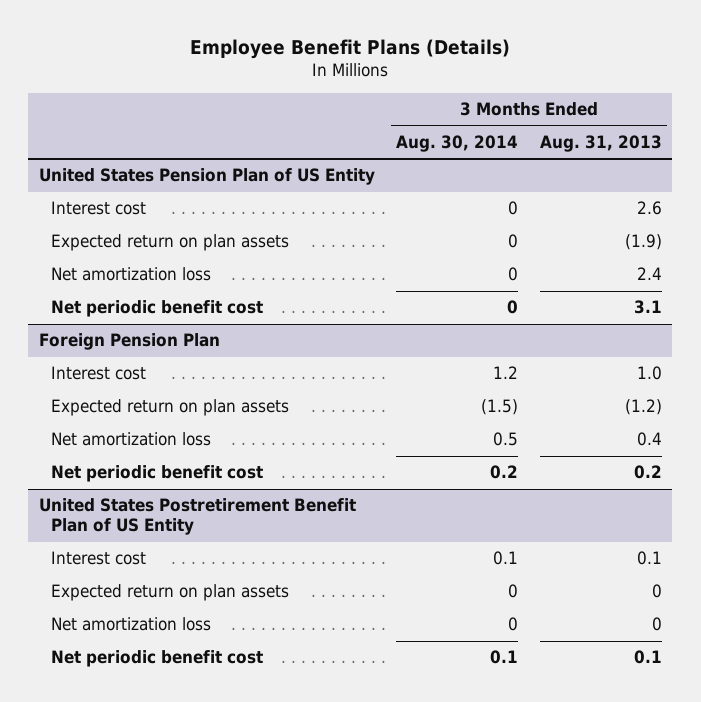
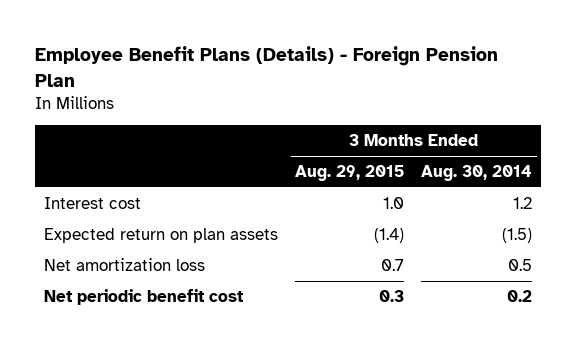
[190,38,511,59] Employee Benefit Plans (Details) -> [35,45,499,87] Employee Benefit Plans (Details) - Foreign Pension Plan
[539,134,662,152] Aug. 31, 2013 -> none
none -> [295,165,405,182] Aug. 29, 2015
[39,168,376,186] United States Pension Plan of US Entity -> none
[50,201,146,216] Interest cost -> none
[50,234,289,252] Expected return on plan assets -> none
[50,267,211,282] Net amortization loss -> none
[50,300,263,318] Net periodic benefit cost -> none
[39,333,221,351] Foreign Pension Plan -> none
[39,498,357,536] United States Postretirement Benefit Plan of US Entity -> none
[50,551,146,566] Interest cost -> none
[50,584,289,602] Expected return on plan assets -> none
[50,617,211,632] Net amortization loss -> none
[50,650,263,668] Net periodic benefit cost -> none

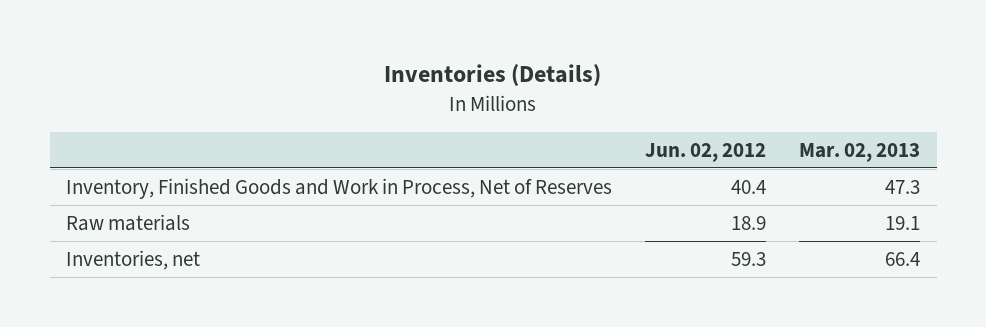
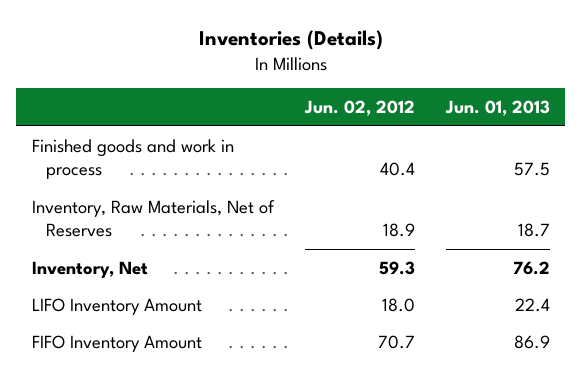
[799,142,921,162] Mar. 02, 2013 -> none
none -> [444,99,550,116] Jun. 01, 2013
[66,177,613,199] Inventory, Finished Goods and Work in Process, Net of Reserves -> [31,138,234,179] Finished goods and work in process
[66,213,191,231] Raw materials -> [31,199,275,237] Inventory, Raw Materials, Net of Reserves
[66,249,201,270] Inventories, net -> [31,260,148,278] Inventory, Net
none -> [31,297,202,315] LIFO Inventory Amount
none -> [31,334,202,352] FIFO Inventory Amount

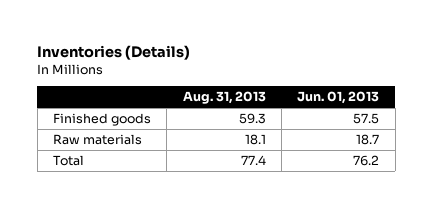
[303,99,415,116] Jun. 02, 2012 -> none
none -> [182,91,266,105] Aug. 31, 2013
[31,297,202,315] LIFO Inventory Amount -> none
[31,334,202,352] FIFO Inventory Amount -> none
[31,138,234,179] Finished goods and work in process -> [52,113,151,127] Finished goods
[31,199,275,237] Inventory, Raw Materials, Net of Reserves -> [52,134,142,146] Raw materials
[31,260,148,278] Inventory, Net -> [52,155,84,167] Total

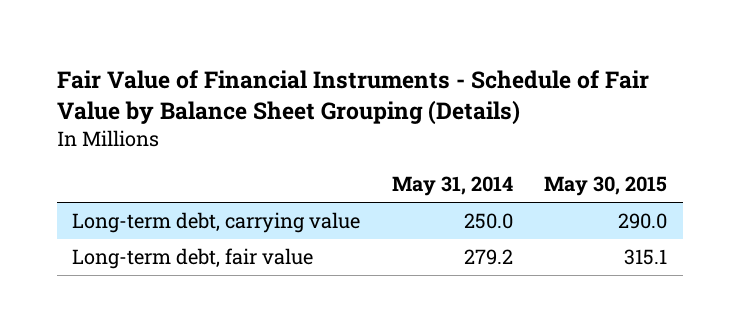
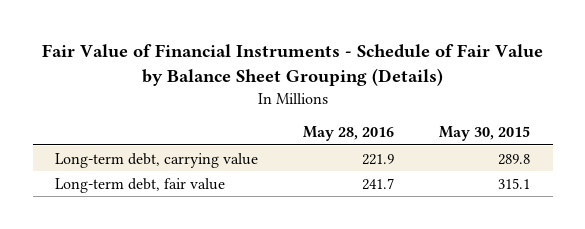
[391,176,513,197] May 31, 2014 -> none
none -> [303,126,395,142] May 28, 2016
[618,213,668,230] 290.0 -> [498,153,531,165] 289.8

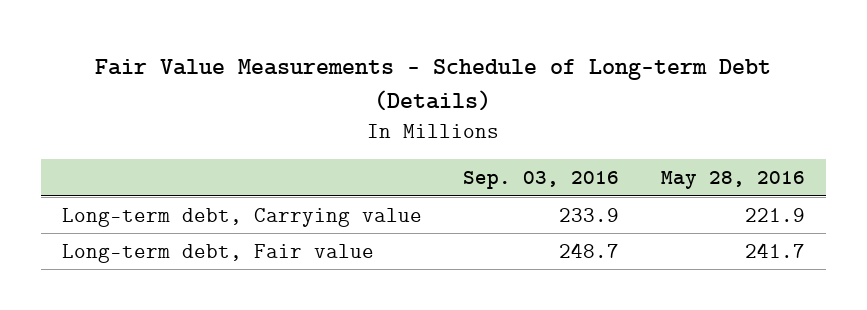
[41,44,543,87] Fair Value of Financial Instruments - Schedule of Fair Value by Balance Sheet Grouping (Details) -> [95,59,772,112] Fair Value Measurements - Schedule of Long-term Debt (Details)
[439,126,531,142] May 30, 2015 -> none
none -> [463,171,620,190] Sep. 03, 2016
[55,152,259,168] Long-term debt, carrying value -> [61,207,422,227] Long-term debt, Carrying value
[55,177,226,193] Long-term debt, fair value -> [61,243,374,263] Long-term debt, Fair value

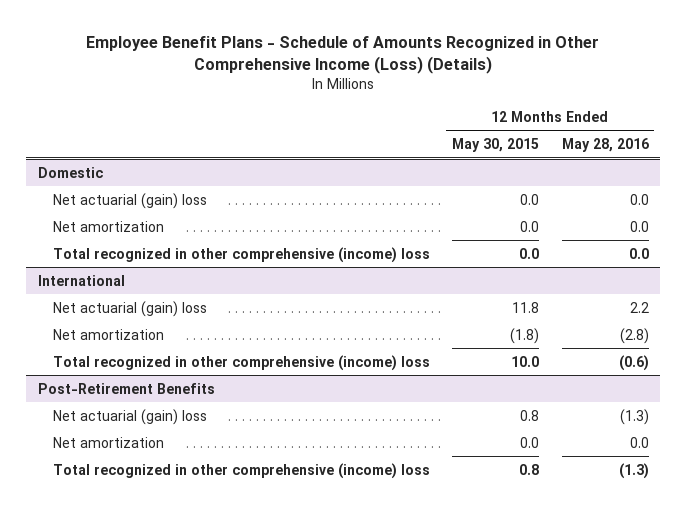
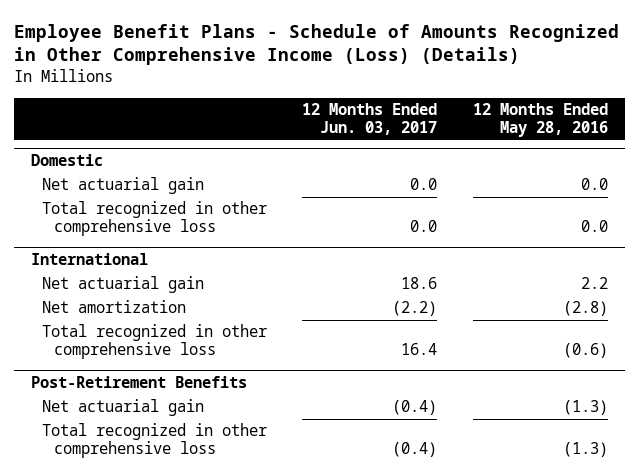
[452,137,540,152] May 30, 2015 -> none
none -> [302,102,438,135] 12 Months Ended Jun. 03, 2017
[52,220,164,232] Net amortization -> none
[52,192,207,209] Net actuarial (gain) loss -> [42,177,205,195] Net actuarial gain
[52,246,430,263] Total recognized in other comprehensive (income) loss -> [42,201,268,237] Total recognized in other comprehensive loss
[52,300,207,317] Net actuarial (gain) loss -> [42,276,205,294] Net actuarial gain
[52,354,430,371] Total recognized in other comprehensive (income) loss -> [42,324,268,360] Total recognized in other comprehensive loss
[52,436,164,448] Net amortization -> none
[52,408,207,425] Net actuarial (gain) loss -> [42,399,205,417] Net actuarial gain
[52,462,430,479] Total recognized in other comprehensive (income) loss -> [42,423,268,459] Total recognized in other comprehensive loss

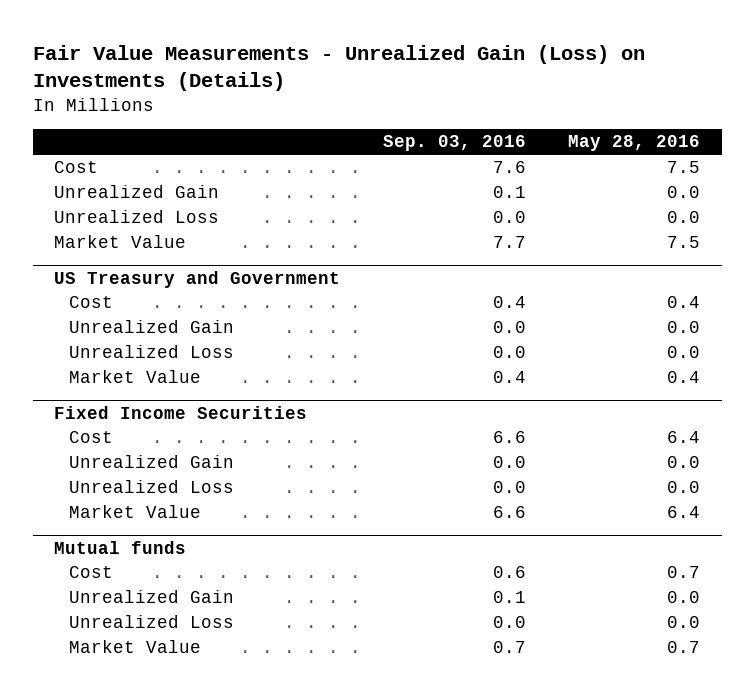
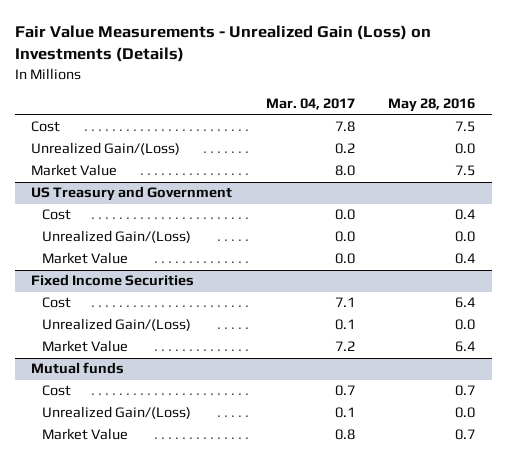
[382,135,526,152] Sep. 03, 2016 -> none
none -> [265,98,355,111] Mar. 04, 2017
[53,210,219,224] Unrealized Loss -> none
[53,185,219,199] Unrealized Gain -> [31,142,181,156] Unrealized Gain/(Loss)
[68,345,234,359] Unrealized Loss -> none
[68,320,234,334] Unrealized Gain -> [42,230,192,244] Unrealized Gain/(Loss)
[68,480,234,494] Unrealized Loss -> none
[68,455,234,469] Unrealized Gain -> [42,318,192,332] Unrealized Gain/(Loss)
[68,615,234,629] Unrealized Loss -> none
[68,590,234,604] Unrealized Gain -> [42,406,192,420] Unrealized Gain/(Loss)

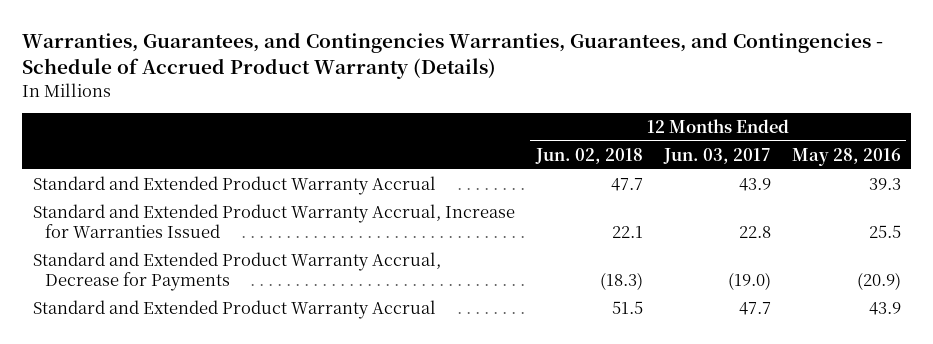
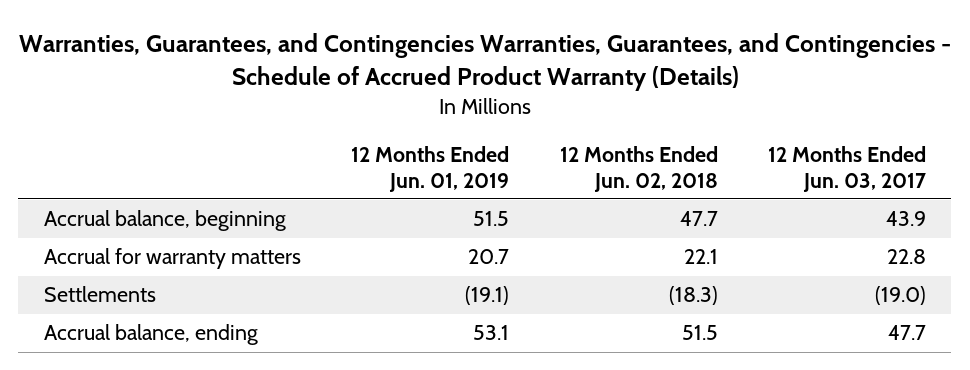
[791,147,901,166] May 28, 2016 -> none
none -> [351,145,510,192] 12 Months Ended Jun. 01, 2019
[32,175,436,195] Standard and Extended Product Warranty Accrual -> [43,210,286,232] Accrual balance, beginning
[32,203,515,239] Standard and Extended Product Warranty Accrual, Increase for Warranties Issued -> [43,248,301,270] Accrual for warranty matters
[32,251,441,292] Standard and Extended Product Warranty Accrual, Decrease for Payments -> [43,286,156,303] Settlements
[32,299,436,319] Standard and Extended Product Warranty Accrual -> [43,324,258,346] Accrual balance, ending

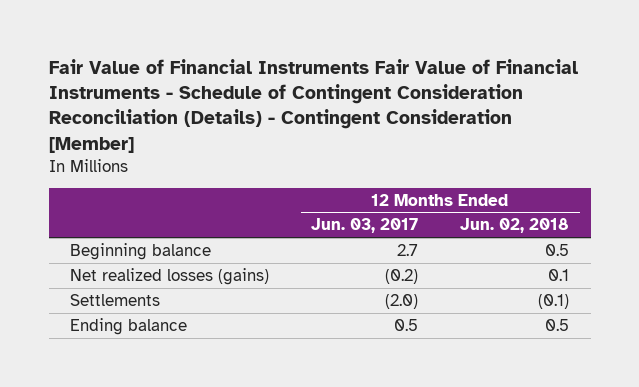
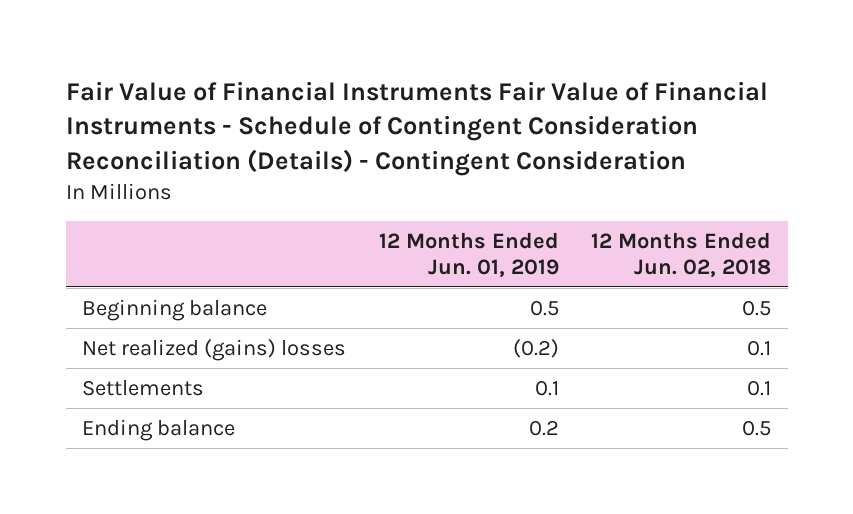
[48,58,578,153] Fair Value of Financial Instruments Fair Value of Financial Instruments - Schedule of Contingent Consideration Reconciliation (Details) - Contingent Consideration [Member] -> [65,81,768,176] Fair Value of Financial Instruments Fair Value of Financial Instruments - Schedule of Contingent Consideration Reconciliation (Details) - Contingent Consideration
[311,218,419,234] Jun. 03, 2017 -> none
none -> [378,231,559,277] 12 Months Ended Jun. 01, 2019
[69,267,269,285] Net realized losses (gains) -> [82,339,347,362] Net realized (gains) losses
[538,293,570,309] (0.1) -> [747,380,772,397] 0.1

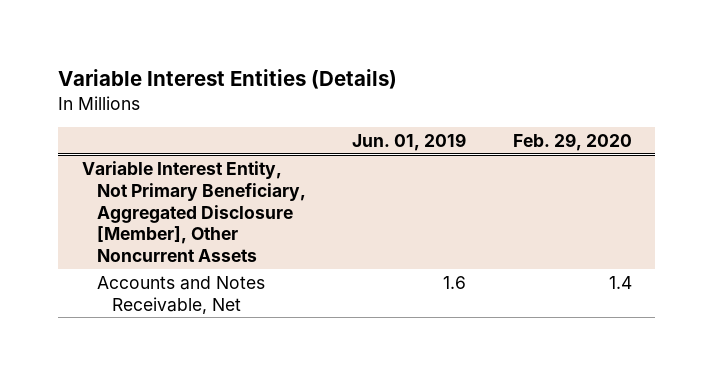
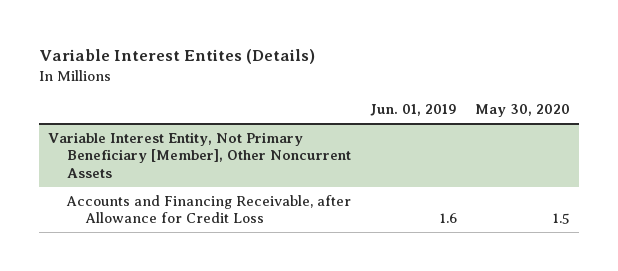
[58,68,398,89] Variable Interest Entities (Details) -> [38,49,315,65] Variable Interest Entites (Details)
[513,133,633,152] Feb. 29, 2020 -> none
none -> [474,104,570,118] May 30, 2020
[81,160,306,263] Variable Interest Entity, Not Primary Beneficiary, Aggregated Disclosure [Member], Other Noncurrent Assets -> [47,132,352,178] Variable Interest Entity, Not Primary Beneficiary [Member], Other Noncurrent Assets
[96,275,265,314] Accounts and Notes Receivable, Net -> [66,195,352,224] Accounts and Financing Receivable, after Allowance for Credit Loss

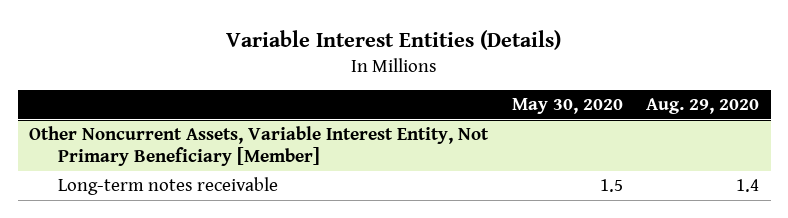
[38,49,315,65] Variable Interest Entites (Details) -> [226,29,562,50] Variable Interest Entities (Details)
[369,104,457,117] Jun. 01, 2019 -> none
none -> [645,98,759,115] Aug. 29, 2020
[47,132,352,178] Variable Interest Entity, Not Primary Beneficiary [Member], Other Noncurrent Assets -> [29,126,490,167] Other Noncurrent Assets, Variable Interest Entity, Not Primary Beneficiary [Member]
[66,195,352,224] Accounts and Financing Receivable, after Allowance for Credit Loss -> [57,177,278,196] Long-term notes receivable

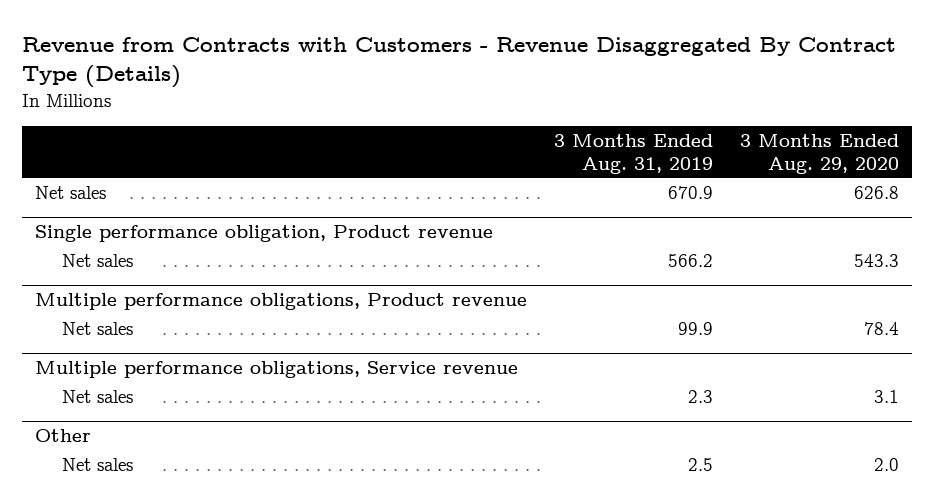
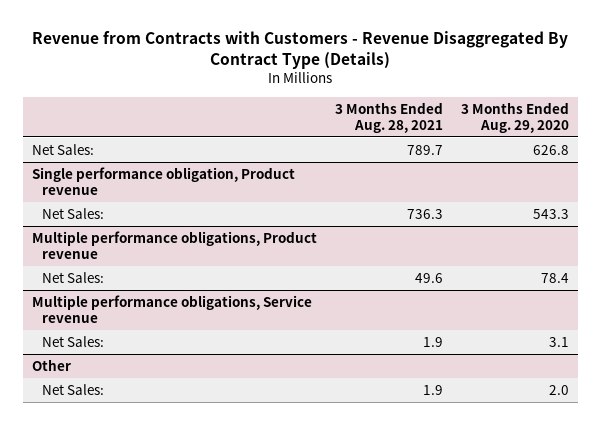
[553,133,713,175] 3 Months Ended Aug. 31, 2019 -> none
none -> [334,101,443,133] 3 Months Ended Aug. 28, 2021
[35,185,107,199] Net sales -> [31,144,94,156] Net Sales:
[61,253,133,267] Net sales -> [41,208,104,220] Net Sales:
[61,321,133,335] Net sales -> [41,272,104,284] Net Sales:
[61,389,133,403] Net sales -> [41,336,104,348] Net Sales:
[61,457,133,471] Net sales -> [41,384,104,396] Net Sales:

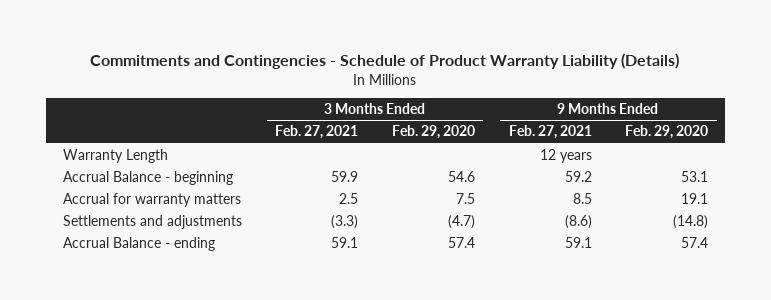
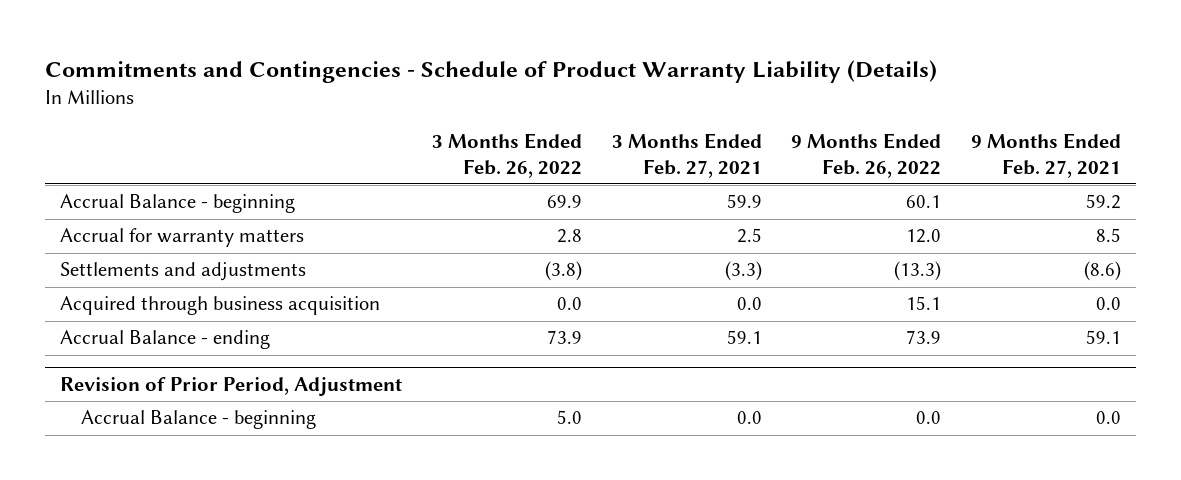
[391,125,475,140] Feb. 29, 2020 -> none
[625,125,709,140] Feb. 29, 2020 -> none
none -> [431,132,582,178] 3 Months Ended Feb. 26, 2022
none -> [791,132,942,178] 9 Months Ended Feb. 26, 2022
[62,148,168,163] Warranty Length -> none
none -> [59,296,380,316] Acquired through business acquisition
none -> [59,377,402,397] Revision of Prior Period, Adjustment
none -> [81,410,317,430] Accrual Balance - beginning

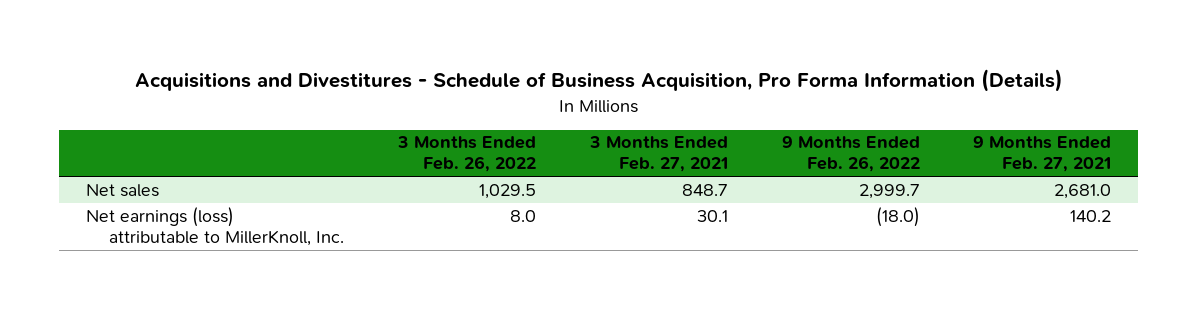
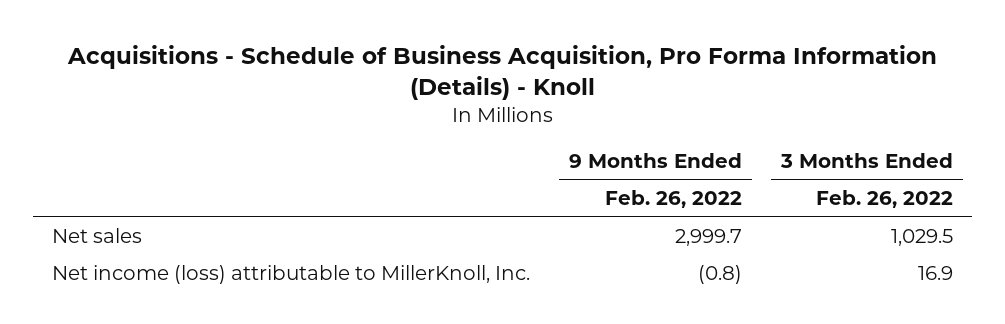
[134,69,1063,93] Acquisitions and Divestitures - Schedule of Business Acquisition, Pro Forma Information (Details) -> [66,44,937,100] Acquisitions - Schedule of Business Acquisition, Pro Forma Information (Details) - Knoll
[588,136,728,173] 3 Months Ended Feb. 27, 2021 -> none
[973,136,1112,173] 9 Months Ended Feb. 27, 2021 -> none
[86,206,345,246] Net earnings (loss) attributable to MillerKnoll, Inc. -> [52,264,531,284] Net income (loss) attributable to MillerKnoll, Inc.
[509,209,536,222] 8.0 -> [917,265,953,280] 16.9
[875,206,920,227] (18.0) -> [698,264,743,284] (0.8)

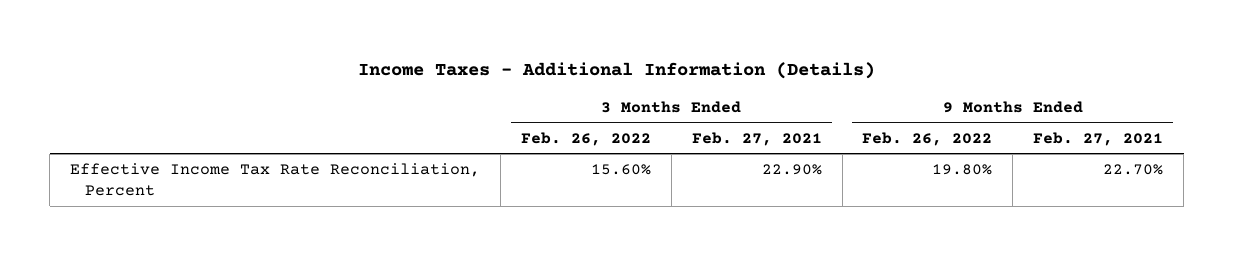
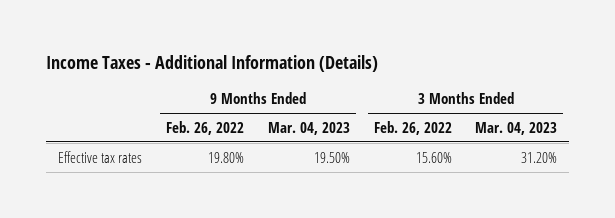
[691,131,822,146] Feb. 27, 2021 -> none
[1033,131,1164,146] Feb. 27, 2021 -> none
none -> [267,121,350,135] Mar. 04, 2023
none -> [475,121,558,135] Mar. 04, 2023
[70,163,481,196] Effective Income Tax Rate Reconciliation, Percent -> [57,150,142,163] Effective tax rates

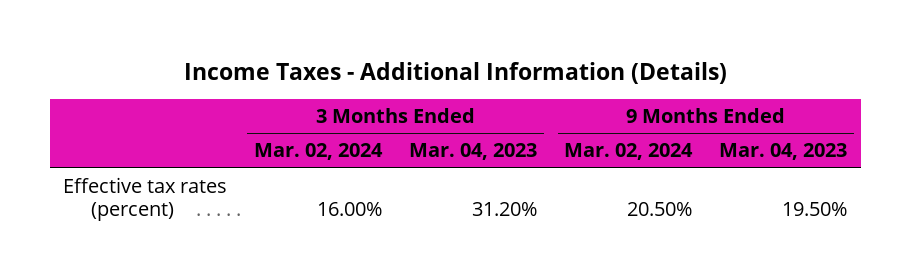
[165,120,244,135] Feb. 26, 2022 -> none
[373,120,452,135] Feb. 26, 2022 -> none
none -> [254,143,384,161] Mar. 02, 2024
none -> [564,143,694,161] Mar. 02, 2024
[57,150,142,163] Effective tax rates -> [63,177,228,221] Effective tax rates (percent)

